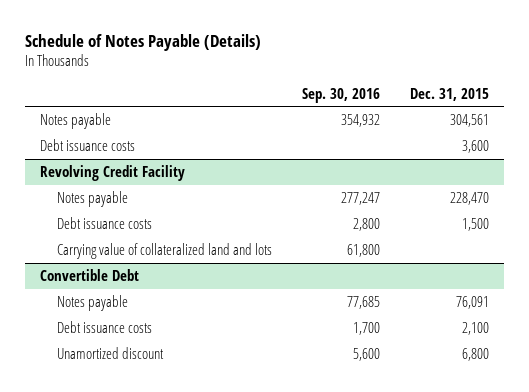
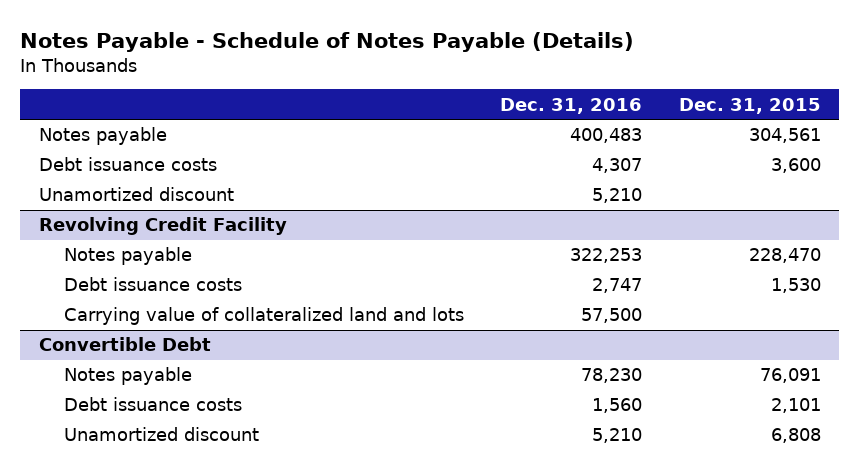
[24,34,261,52] Schedule of Notes Payable (Details) -> [20,31,635,52] Notes Payable - Schedule of Notes Payable (Details)
[301,87,380,103] Sep. 30, 2016 -> none
none -> [500,97,643,114] Dec. 31, 2016
none -> [38,187,234,202] Unamortized discount
[461,217,489,231] 1,500 -> [770,278,821,294] 1,530
[461,321,489,335] 2,100 -> [770,398,821,414] 2,101
[461,347,489,361] 6,800 -> [770,428,821,444] 6,808

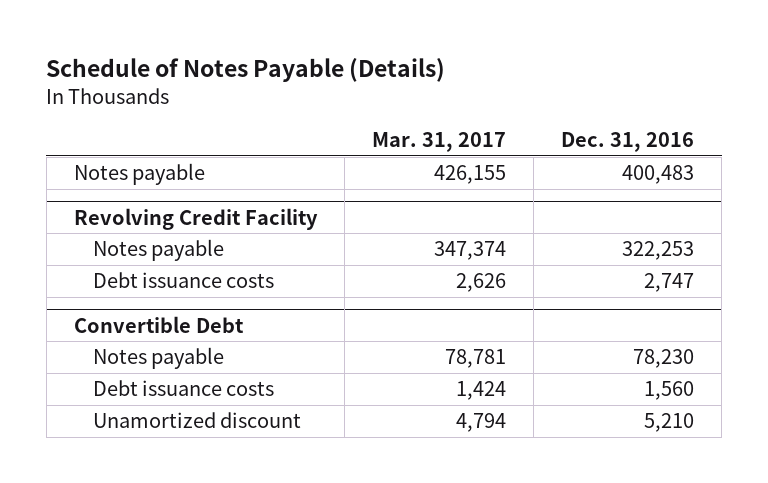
[20,31,635,52] Notes Payable - Schedule of Notes Payable (Details) -> [46,58,446,83] Schedule of Notes Payable (Details)
[678,97,821,114] Dec. 31, 2015 -> none
none -> [371,131,506,152] Mar. 31, 2017
[38,157,217,172] Debt issuance costs -> none
[38,187,234,202] Unamortized discount -> none
[63,307,464,326] Carrying value of collateralized land and lots -> none

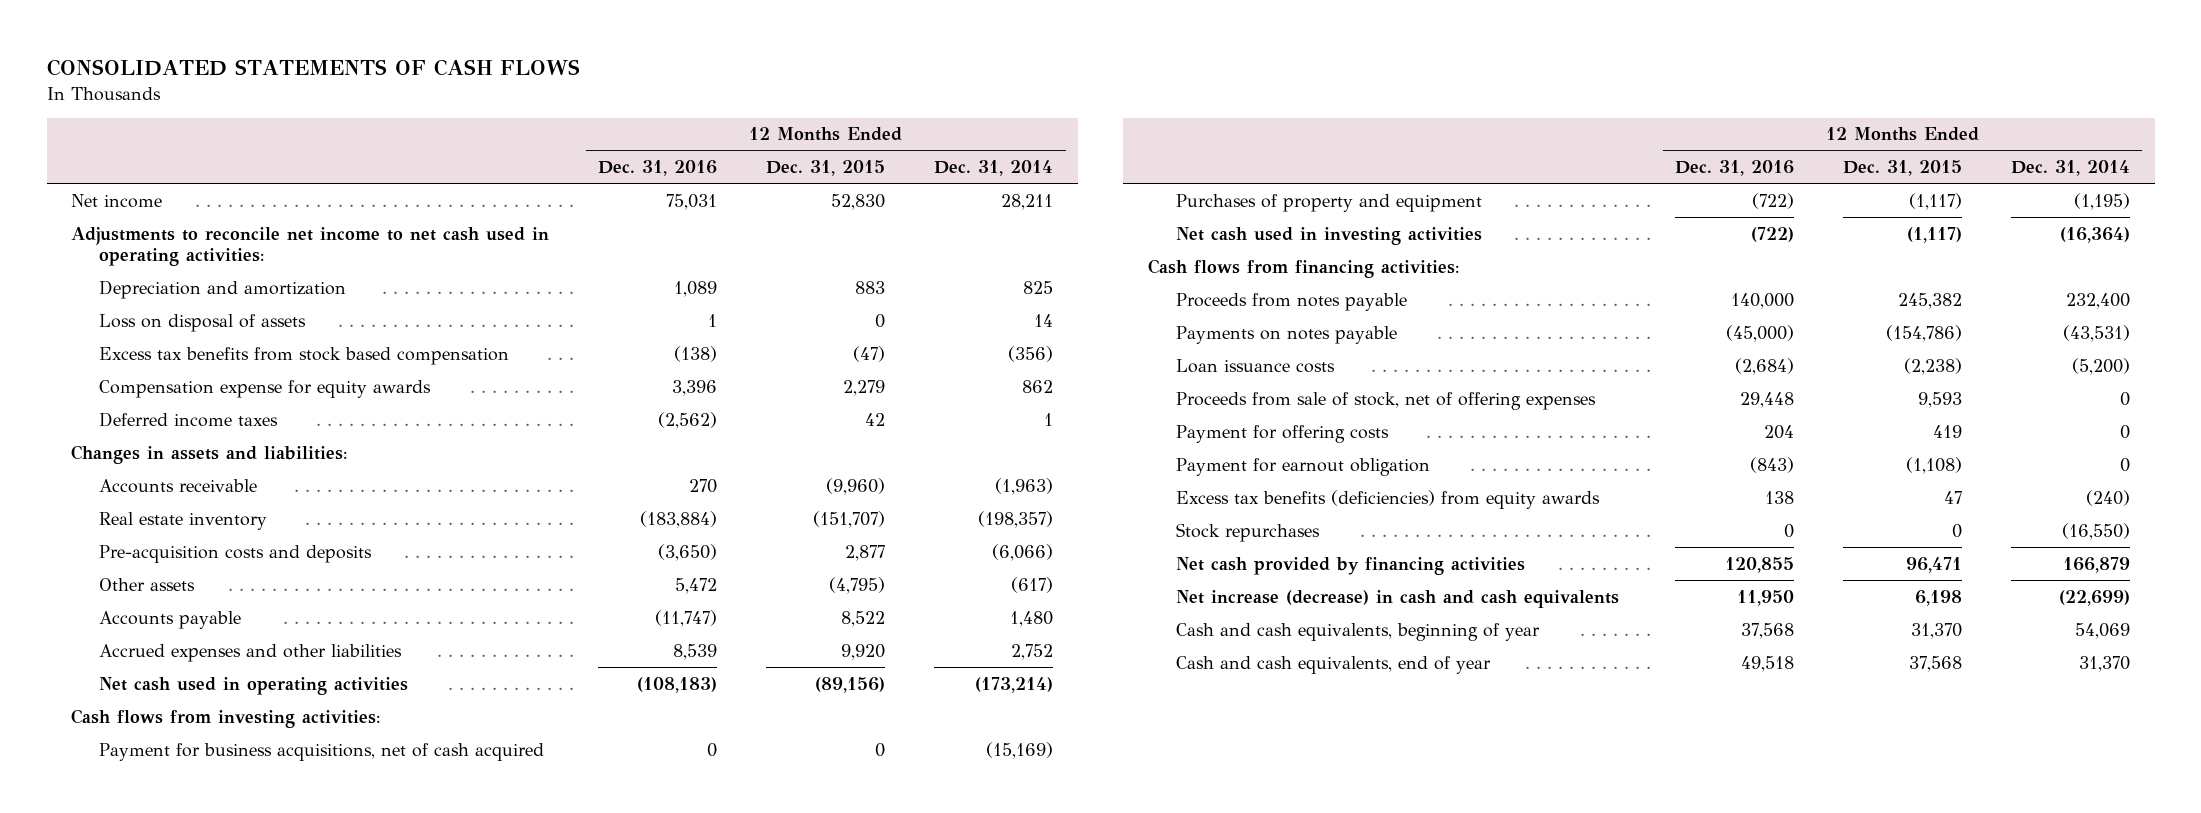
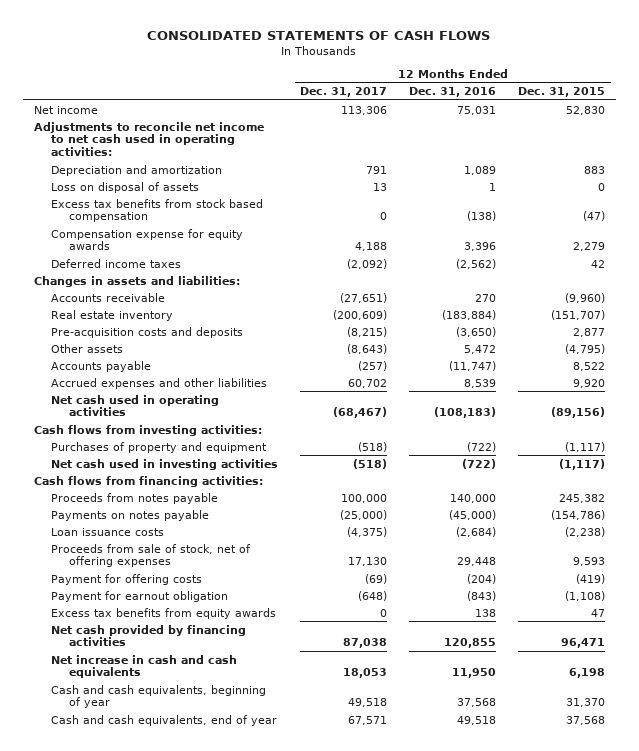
[934,160,1054,177] Dec. 31, 2014 -> none
none -> [300,87,388,98] Dec. 31, 2017
[99,742,545,761] Payment for business acquisitions, net of cash acquired -> none
[1764,424,1795,439] 204 -> [467,573,497,584] (204)
[1933,424,1963,438] 419 -> [576,573,606,584] (419)
[1176,522,1321,542] Stock repurchases -> none
[1176,489,1601,509] Excess tax benefits (deficiencies) from equity awards -> [51,607,277,619] Excess tax benefits from equity awards
[1176,589,1620,608] Net increase (decrease) in cash and cash equivalents -> [51,654,238,679] Net increase in cash and cash equivalents

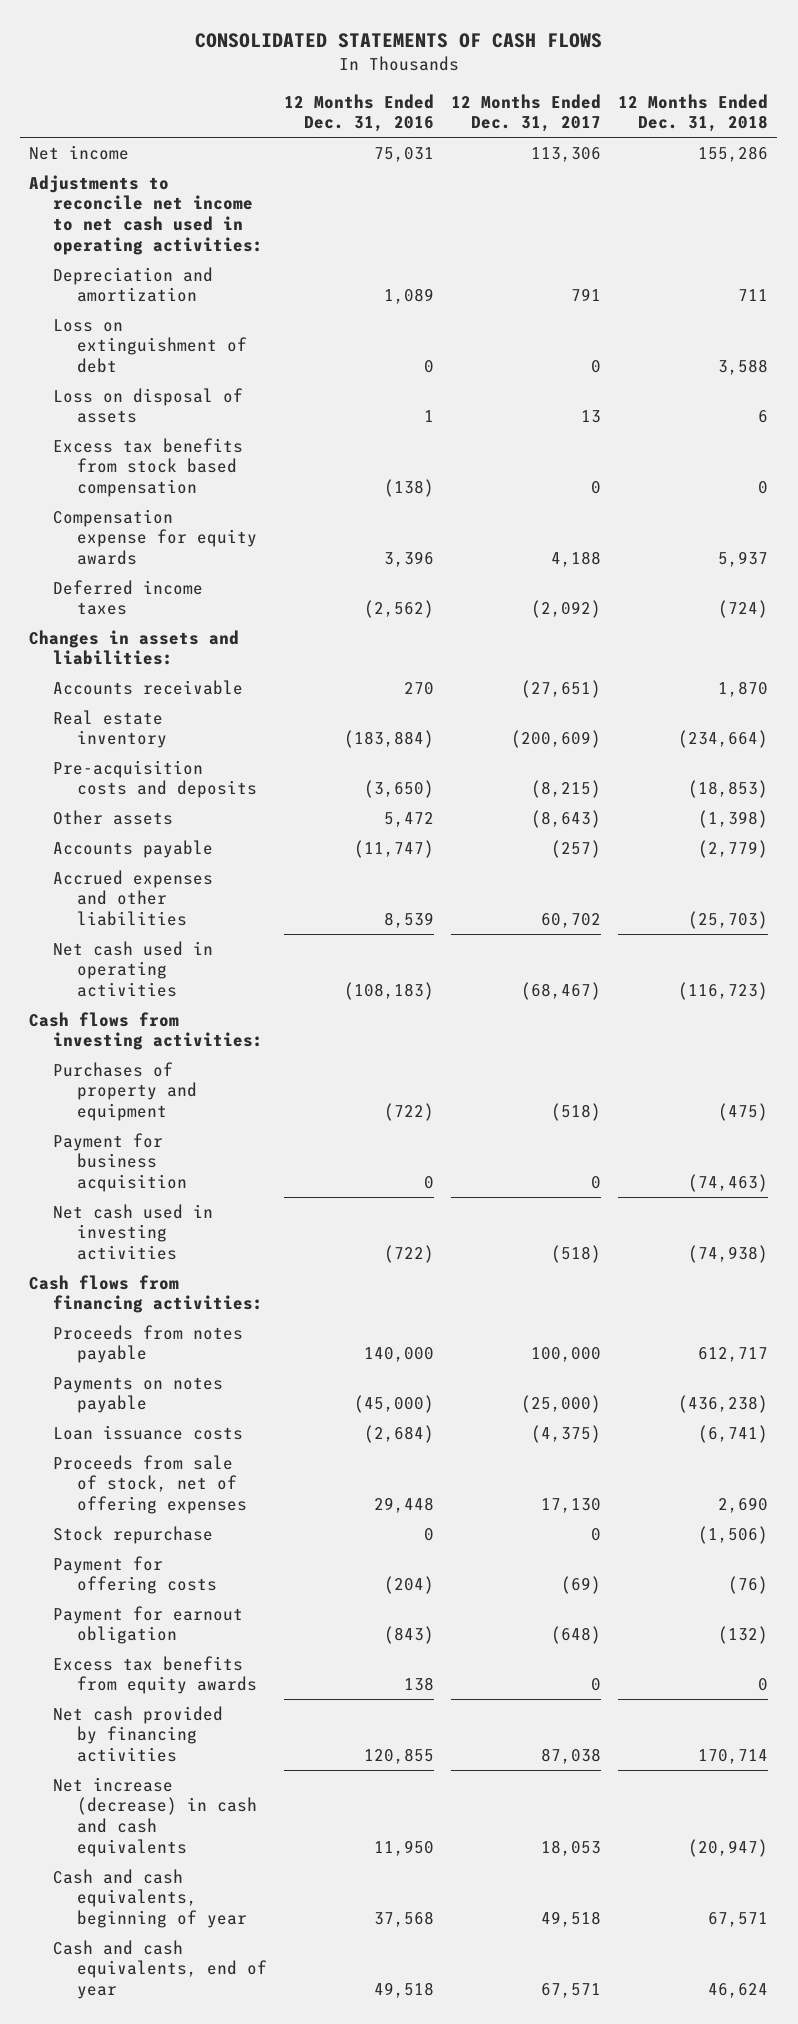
[518,87,606,98] Dec. 31, 2015 -> none
none -> [618,93,769,133] 12 Months Ended Dec. 31, 2018
none -> [52,318,247,374] Loss on extinguishment of debt
none -> [52,1132,187,1193] Payment for business acquisition
none -> [52,1525,213,1544] Stock repurchase
[51,654,238,679] Net increase in cash and cash equivalents -> [52,1776,257,1857] Net increase (decrease) in cash and cash equivalents

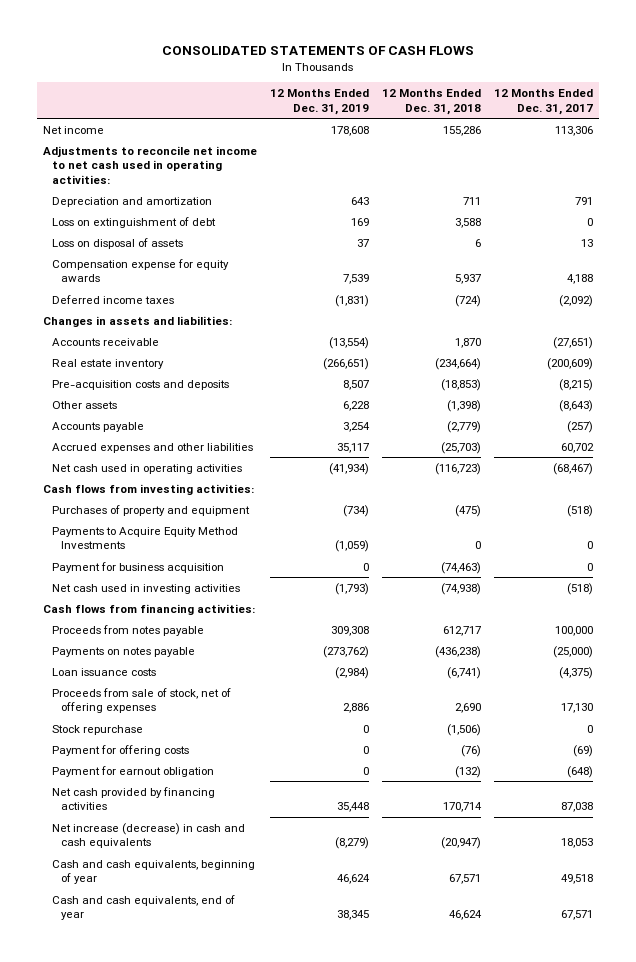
[283,93,434,133] 12 Months Ended Dec. 31, 2016 -> none
none -> [270,89,370,115] 12 Months Ended Dec. 31, 2019
[52,437,243,498] Excess tax benefits from stock based compensation -> none
none -> [51,526,238,550] Payments to Acquire Equity Method Investments
[52,1655,257,1695] Excess tax benefits from equity awards -> none

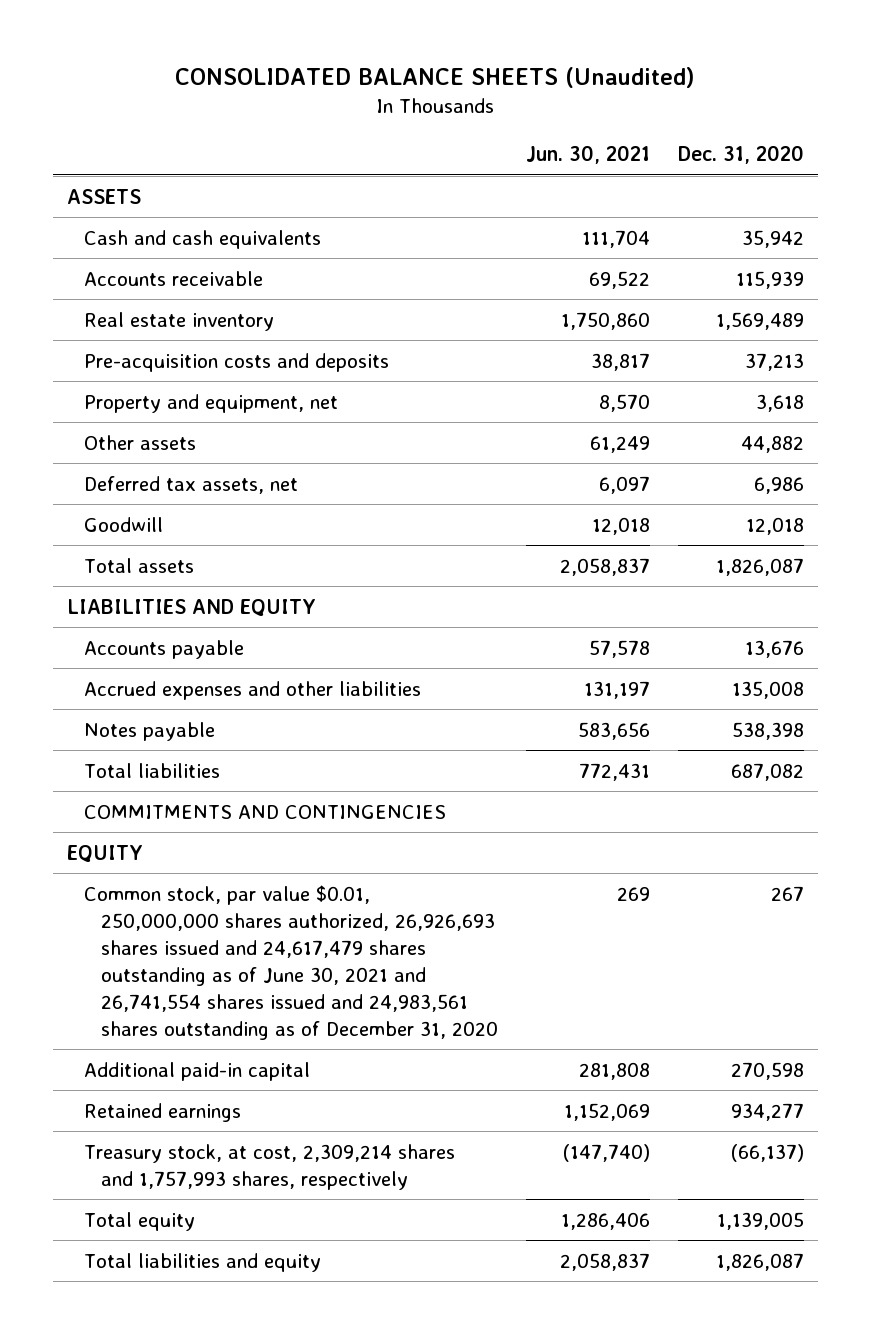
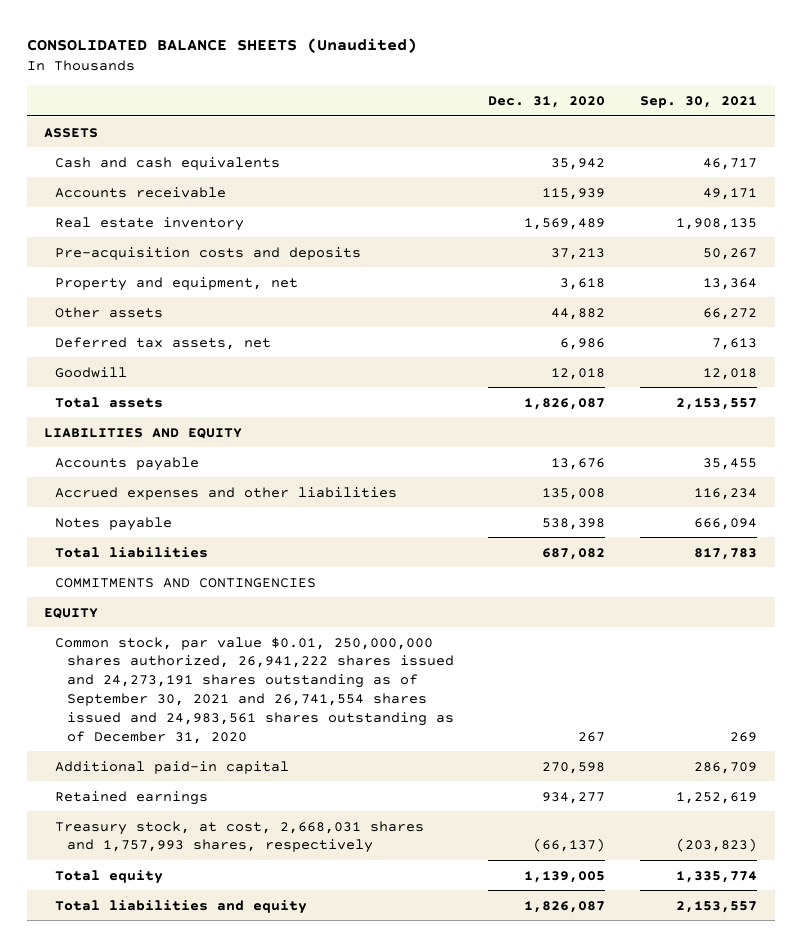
[526,145,651,165] Jun. 30, 2021 -> none
none -> [640,95,758,108] Sep. 30, 2021
[83,884,499,1040] Common stock, par value $0.01, 250,000,000 shares authorized, 26,926,693 shares issued and 24,617,479 shares outstanding as of June 30, 2021 and 26,741,554 shares issued and 24,983,561 shares outstanding as of December 31, 2020 -> [55,636,454,744] Common stock, par value $0.01, 250,000,000 shares authorized, 26,941,222 shares issued and 24,273,191 shares outstanding as of September 30, 2021 and 26,741,554 shares issued and 24,983,561 shares outstanding as of December 31, 2020
[83,1143,455,1190] Treasury stock, at cost, 2,309,214 shares and 1,757,993 shares, respectively -> [55,820,425,854] Treasury stock, at cost, 2,668,031 shares and 1,757,993 shares, respectively

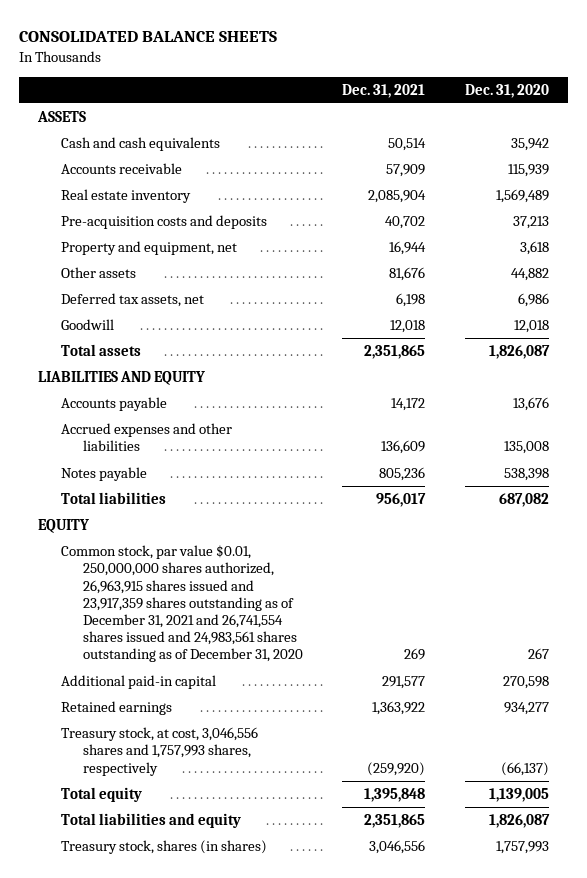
[26,37,417,53] CONSOLIDATED BALANCE SHEETS (Unaudited) -> [18,30,277,42] CONSOLIDATED BALANCE SHEETS
[640,95,758,108] Sep. 30, 2021 -> none
none -> [342,83,426,98] Dec. 31, 2021
[55,577,317,588] COMMITMENTS AND CONTINGENCIES -> none
[55,636,454,744] Common stock, par value $0.01, 250,000,000 shares authorized, 26,941,222 shares issued and 24,273,191 shares outstanding as of September 30, 2021 and 26,741,554 shares issued and 24,983,561 shares outstanding as of December 31, 2020 -> [60,545,304,663] Common stock, par value $0.01, 250,000,000 shares authorized, 26,963,915 shares issued and 23,917,359 shares outstanding as of December 31, 2021 and 26,741,554 shares issued and 24,983,561 shares outstanding as of December 31, 2020
[55,820,425,854] Treasury stock, at cost, 2,668,031 shares and 1,757,993 shares, respectively -> [60,727,258,776] Treasury stock, at cost, 3,046,556 shares and 1,757,993 shares, respectively
none -> [60,840,267,855] Treasury stock, shares (in shares)

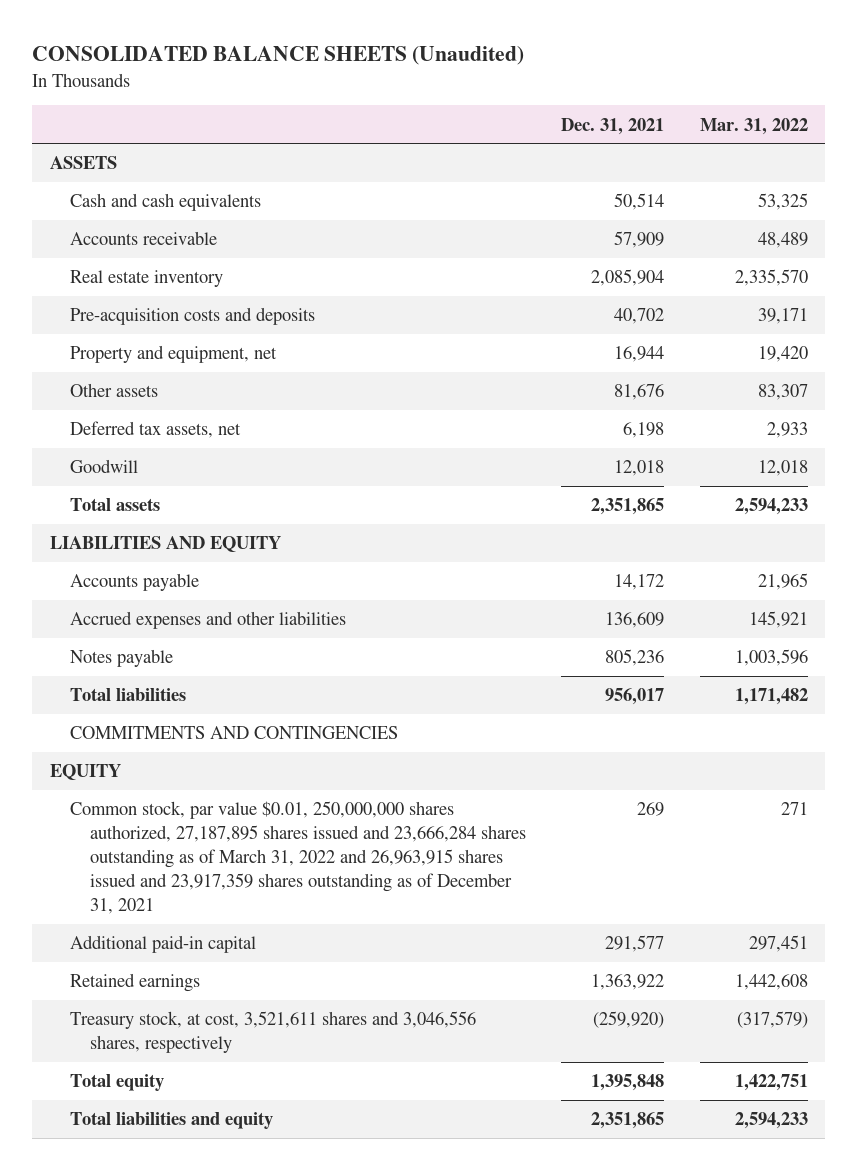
[18,30,277,42] CONSOLIDATED BALANCE SHEETS -> [32,46,525,66] CONSOLIDATED BALANCE SHEETS (Unaudited)
[464,83,549,98] Dec. 31, 2020 -> none
none -> [699,117,808,135] Mar. 31, 2022
none -> [70,726,399,740] COMMITMENTS AND CONTINGENCIES
[60,545,304,663] Common stock, par value $0.01, 250,000,000 shares authorized, 26,963,915 shares issued and 23,917,359 shares outstanding as of December 31, 2021 and 26,741,554 shares issued and 24,983,561 shares outstanding as of December 31, 2020 -> [70,801,526,915] Common stock, par value $0.01, 250,000,000 shares authorized, 27,187,895 shares issued and 23,666,284 shares outstanding as of March 31, 2022 and 26,963,915 shares issued and 23,917,359 shares outstanding as of December 31, 2021
[60,727,258,776] Treasury stock, at cost, 3,046,556 shares and 1,757,993 shares, respectively -> [70,1011,477,1054] Treasury stock, at cost, 3,521,611 shares and 3,046,556 shares, respectively
[60,840,267,855] Treasury stock, shares (in shares) -> none

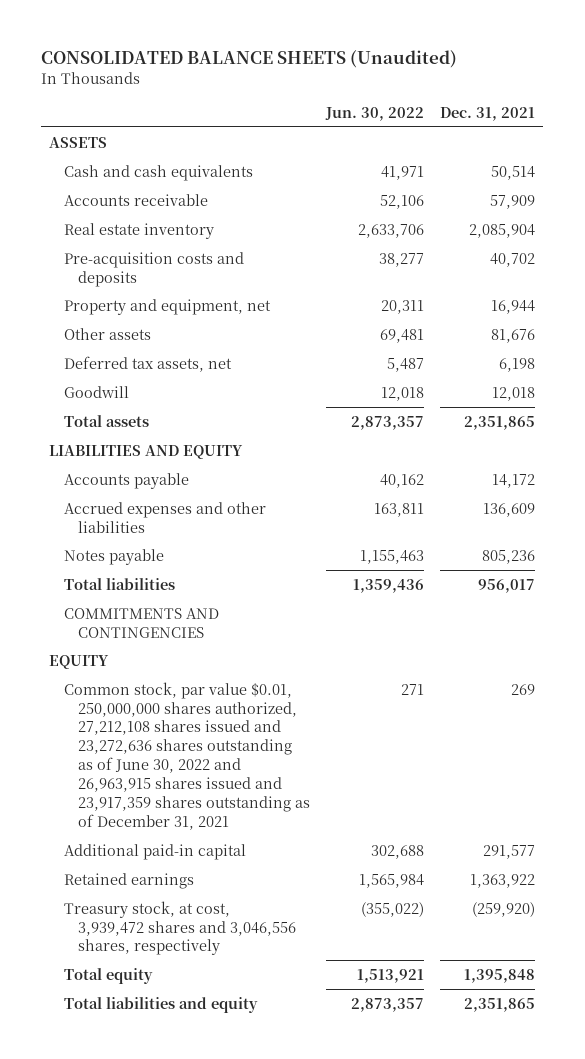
[699,117,808,135] Mar. 31, 2022 -> none
none -> [324,107,424,122] Jun. 30, 2022
[70,801,526,915] Common stock, par value $0.01, 250,000,000 shares authorized, 27,187,895 shares issued and 23,666,284 shares outstanding as of March 31, 2022 and 26,963,915 shares issued and 23,917,359 shares outstanding as of December 31, 2021 -> [63,681,310,830] Common stock, par value $0.01, 250,000,000 shares authorized, 27,212,108 shares issued and 23,272,636 shares outstanding as of June 30, 2022 and 26,963,915 shares issued and 23,917,359 shares outstanding as of December 31, 2021
[70,1011,477,1054] Treasury stock, at cost, 3,521,611 shares and 3,046,556 shares, respectively -> [63,900,296,956] Treasury stock, at cost, 3,939,472 shares and 3,046,556 shares, respectively

